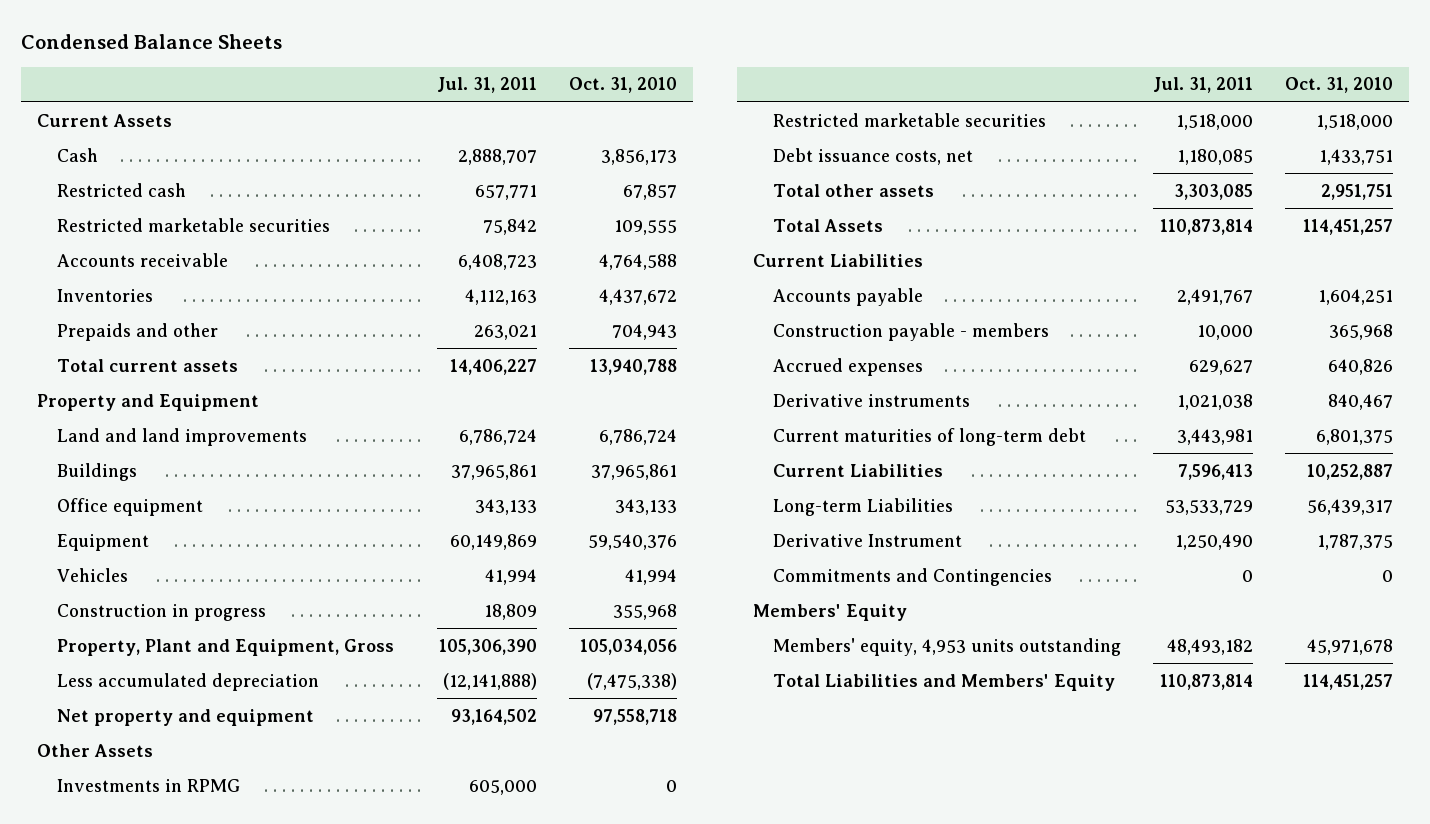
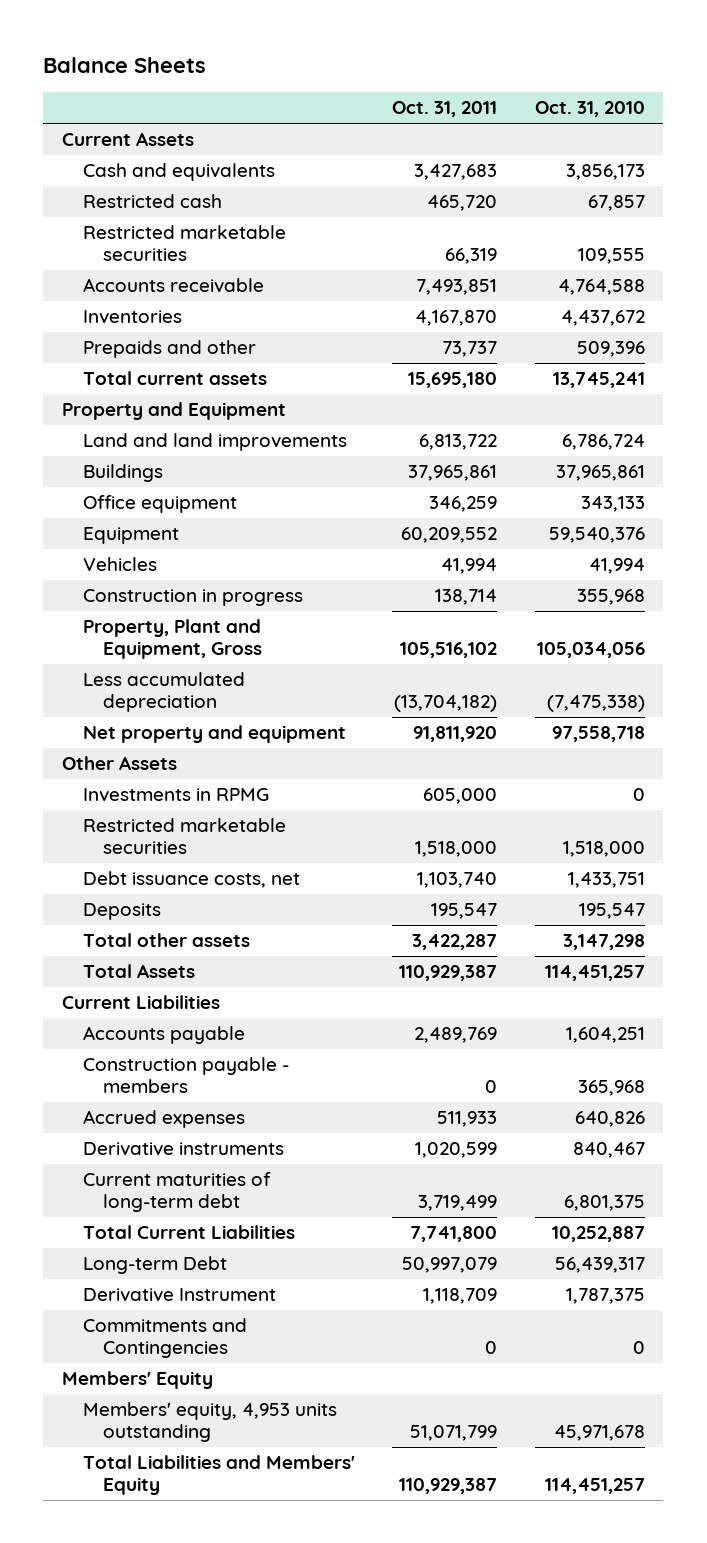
[20,33,282,49] Condensed Balance Sheets -> [43,56,207,73] Balance Sheets
[436,77,537,94] Jul. 31, 2011 -> none
none -> [392,101,498,118] Oct. 31, 2011
[56,147,98,162] Cash -> [82,163,275,182] Cash and equivalents
[611,323,677,340] 704,943 -> [576,341,645,358] 509,396
[589,358,677,375] 13,940,788 -> [552,372,645,389] 13,745,241
none -> [82,903,161,921] Deposits
[1321,183,1394,200] 2,951,751 -> [562,934,645,951] 3,147,298
[773,463,944,477] Current Liabilities -> [82,1225,295,1240] Total Current Liabilities
[773,497,954,516] Long-term Liabilities -> [82,1256,227,1275] Long-term Debt

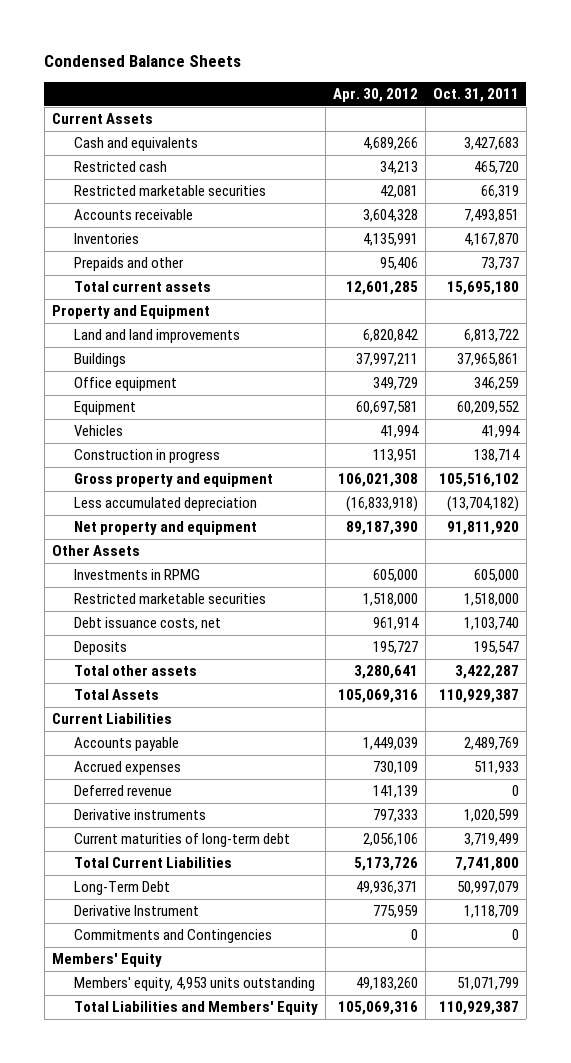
[43,56,207,73] Balance Sheets -> [44,55,242,68] Condensed Balance Sheets
[534,101,645,118] Oct. 31, 2010 -> none
none -> [332,88,418,103] Apr. 30, 2012
[82,619,263,660] Property, Plant and Equipment, Gross -> [73,473,273,488] Gross property and equipment
[82,1057,289,1094] Construction payable - members -> none
none -> [73,785,172,797] Deferred revenue
[82,1256,227,1275] Long-term Debt -> [73,881,170,896] Long-Term Debt

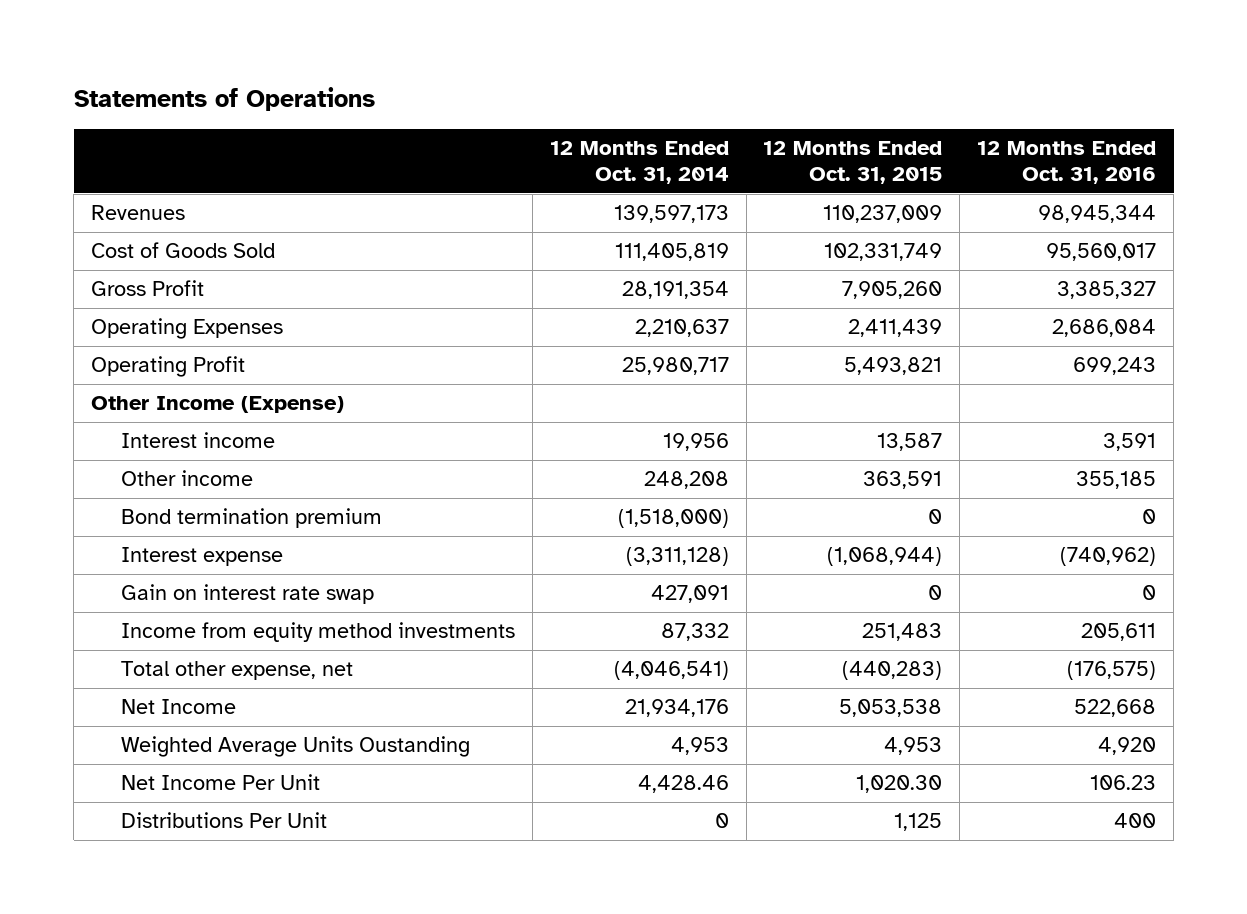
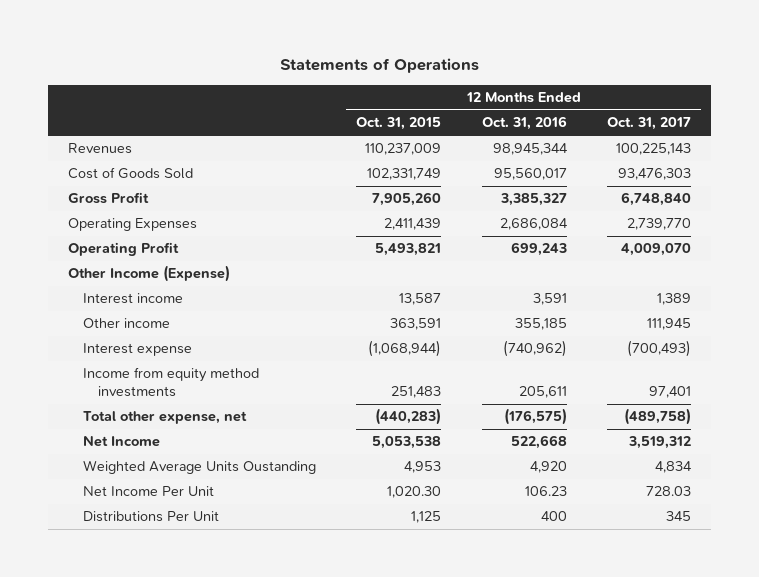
[549,140,729,184] 12 Months Ended Oct. 31, 2014 -> none
none -> [607,117,692,131] Oct. 31, 2017
[121,508,383,529] Bond termination premium -> none
[121,584,375,605] Gain on interest rate swap -> none

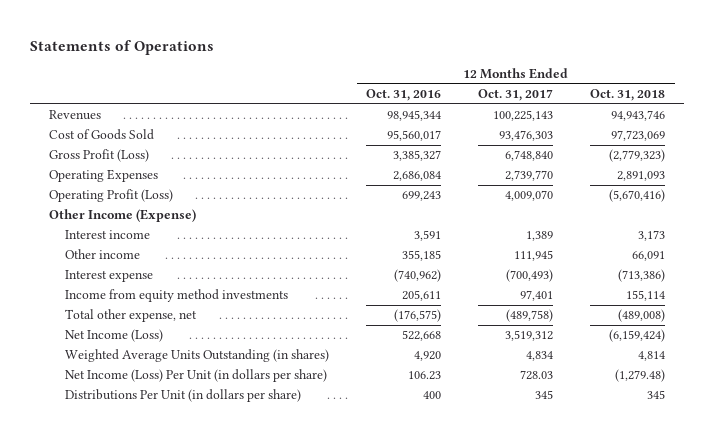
[356,117,442,131] Oct. 31, 2015 -> none
none -> [590,89,666,102] Oct. 31, 2018
[68,192,150,205] Gross Profit -> [48,149,149,163] Gross Profit (Loss)
[68,242,180,257] Operating Profit -> [48,189,173,203] Operating Profit (Loss)
[83,436,161,448] Net Income -> [65,329,164,343] Net Income (Loss)
[83,460,317,475] Weighted Average Units Oustanding -> [65,349,330,363] Weighted Average Units Outstanding (in shares)
[83,486,215,497] Net Income Per Unit -> [65,369,328,383] Net Income (Loss) Per Unit (in dollars per share)
[83,511,220,523] Distributions Per Unit -> [65,389,302,403] Distributions Per Unit (in dollars per share)

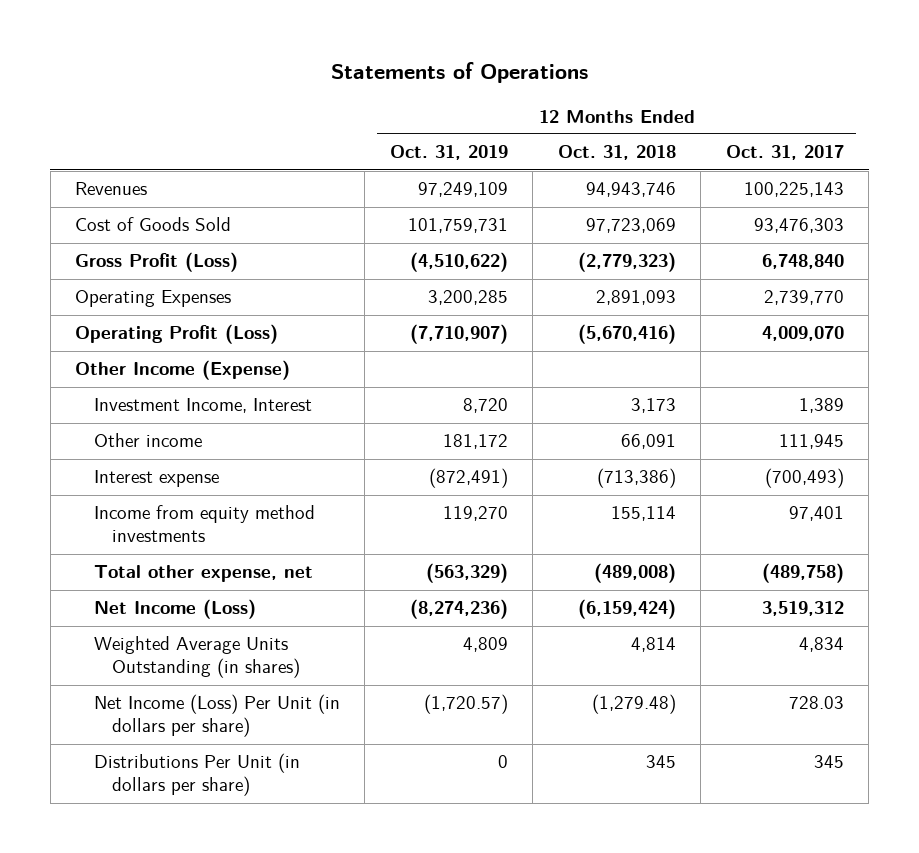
[366,89,442,102] Oct. 31, 2016 -> none
none -> [389,145,508,161] Oct. 31, 2019
[65,230,151,240] Interest income -> [93,398,312,414] Investment Income, Interest

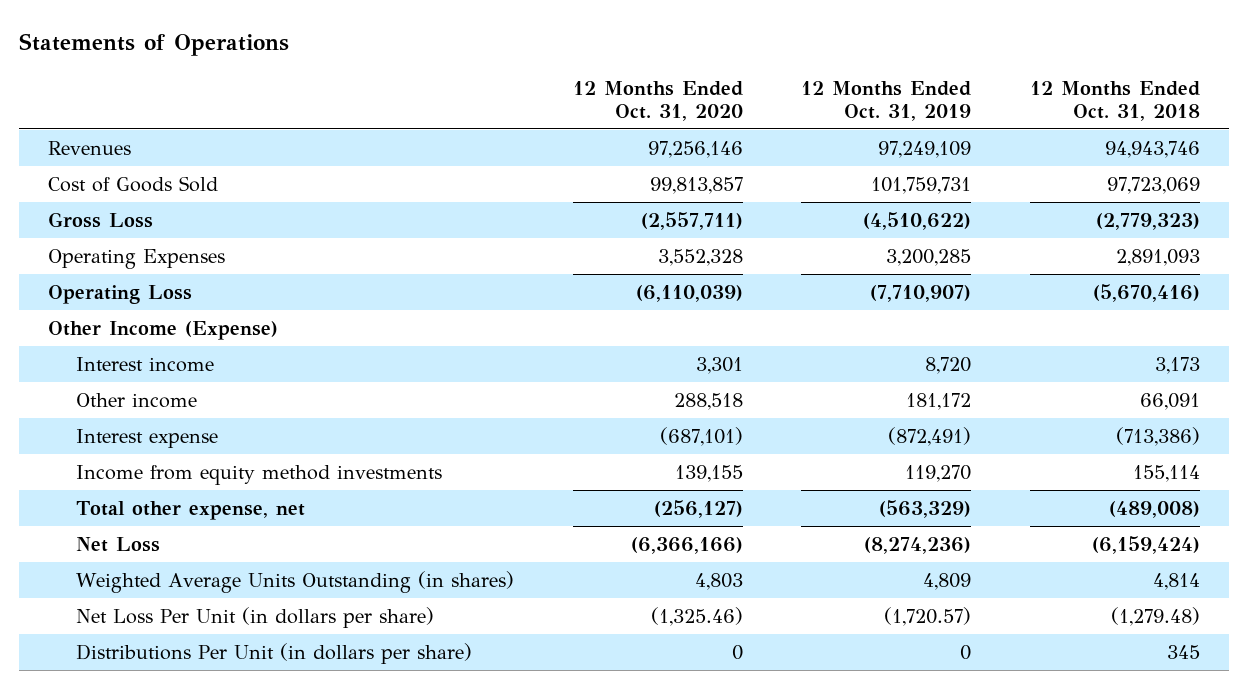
[725,145,844,161] Oct. 31, 2017 -> none
none -> [572,80,743,122] 12 Months Ended Oct. 31, 2020
[75,252,239,273] Gross Profit (Loss) -> [47,211,153,228] Gross Loss
[75,324,279,345] Operating Profit (Loss) -> [47,284,192,304] Operating Loss
[93,398,312,414] Investment Income, Interest -> [76,356,215,372] Interest income
[93,599,256,620] Net Income (Loss) -> [76,536,161,552] Net Loss
[93,694,340,738] Net Income (Loss) Per Unit (in dollars per share) -> [76,606,435,628] Net Loss Per Unit (in dollars per share)

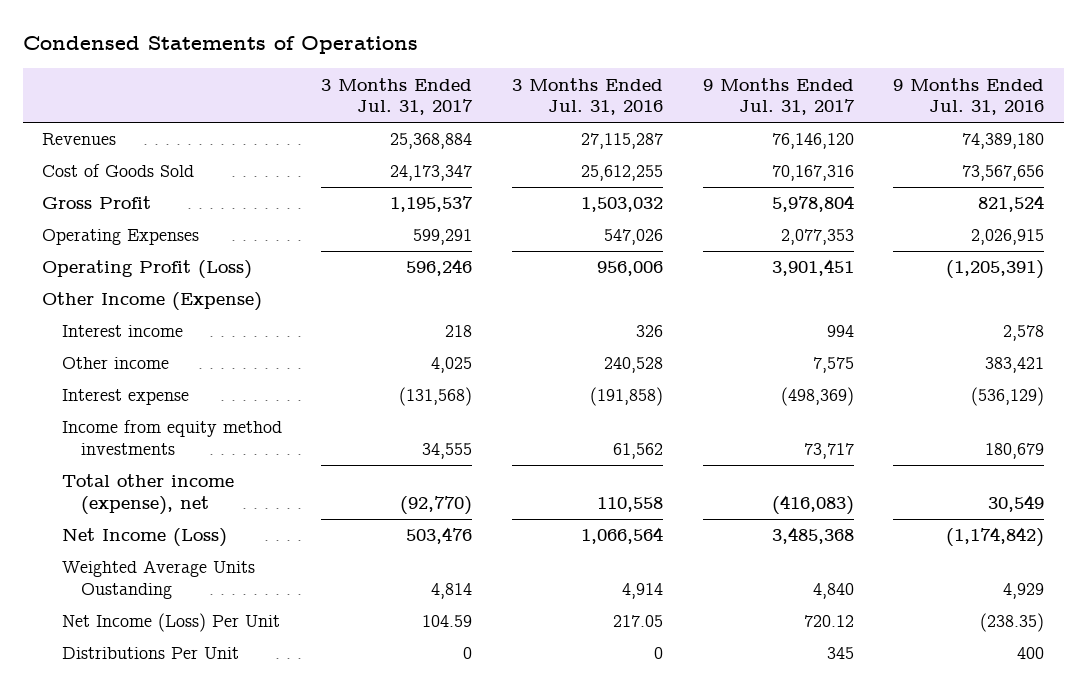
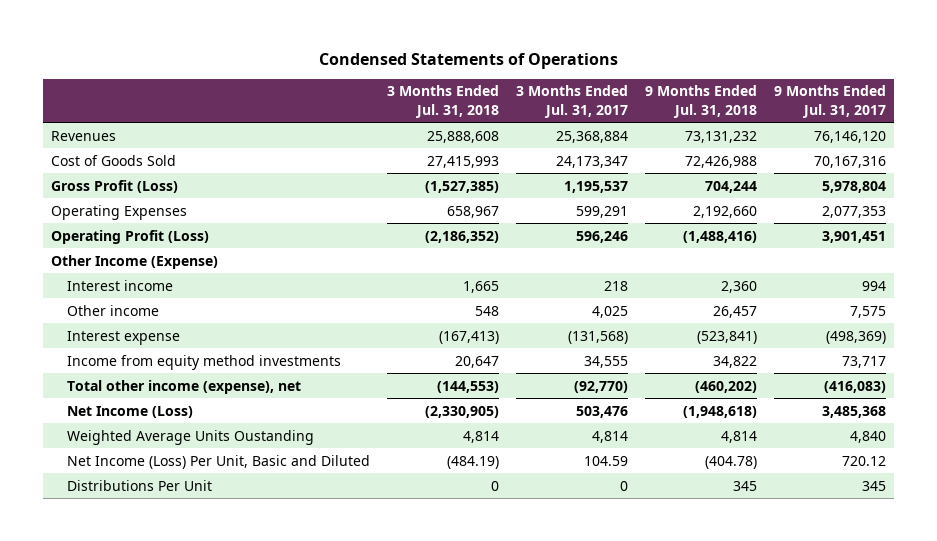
[511,77,663,116] 3 Months Ended Jul. 31, 2016 -> none
[893,77,1045,116] 9 Months Ended Jul. 31, 2016 -> none
none -> [386,85,499,118] 3 Months Ended Jul. 31, 2018
none -> [644,85,757,118] 9 Months Ended Jul. 31, 2018
[42,196,152,210] Gross Profit -> [51,179,179,193] Gross Profit (Loss)
[61,613,280,633] Net Income (Loss) Per Unit -> [66,454,370,469] Net Income (Loss) Per Unit, Basic and Diluted

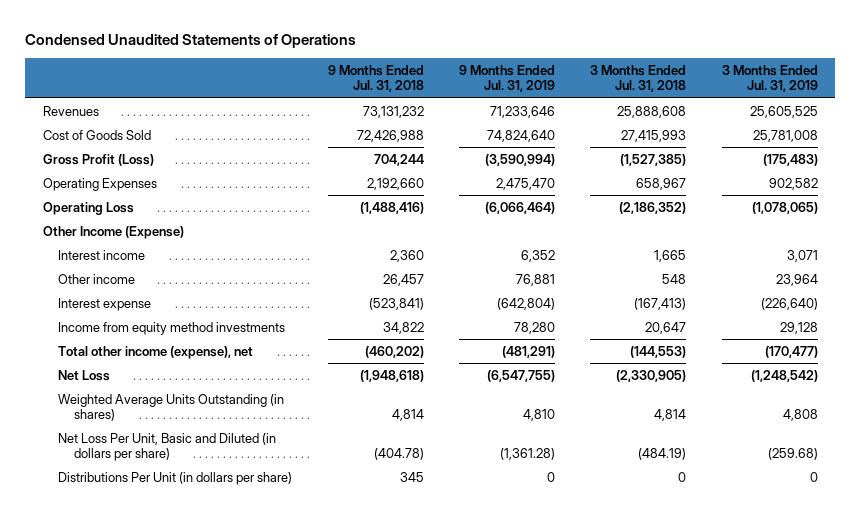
[318,52,618,69] Condensed Statements of Operations -> [25,34,357,49] Condensed Unaudited Statements of Operations
[515,85,628,118] 3 Months Ended Jul. 31, 2017 -> none
[773,85,886,118] 9 Months Ended Jul. 31, 2017 -> none
none -> [459,65,556,93] 9 Months Ended Jul. 31, 2019
none -> [721,65,818,93] 3 Months Ended Jul. 31, 2019
[51,229,210,244] Operating Profit (Loss) -> [43,201,135,215] Operating Loss
[66,405,193,418] Net Income (Loss) -> [58,369,111,381] Net Loss
[66,429,314,445] Weighted Average Units Oustanding -> [58,393,285,422] Weighted Average Units Outstanding (in shares)
[66,454,370,469] Net Income (Loss) Per Unit, Basic and Diluted -> [58,432,277,462] Net Loss Per Unit, Basic and Diluted (in dollars per share)
[66,479,212,491] Distributions Per Unit -> [58,471,293,485] Distributions Per Unit (in dollars per share)

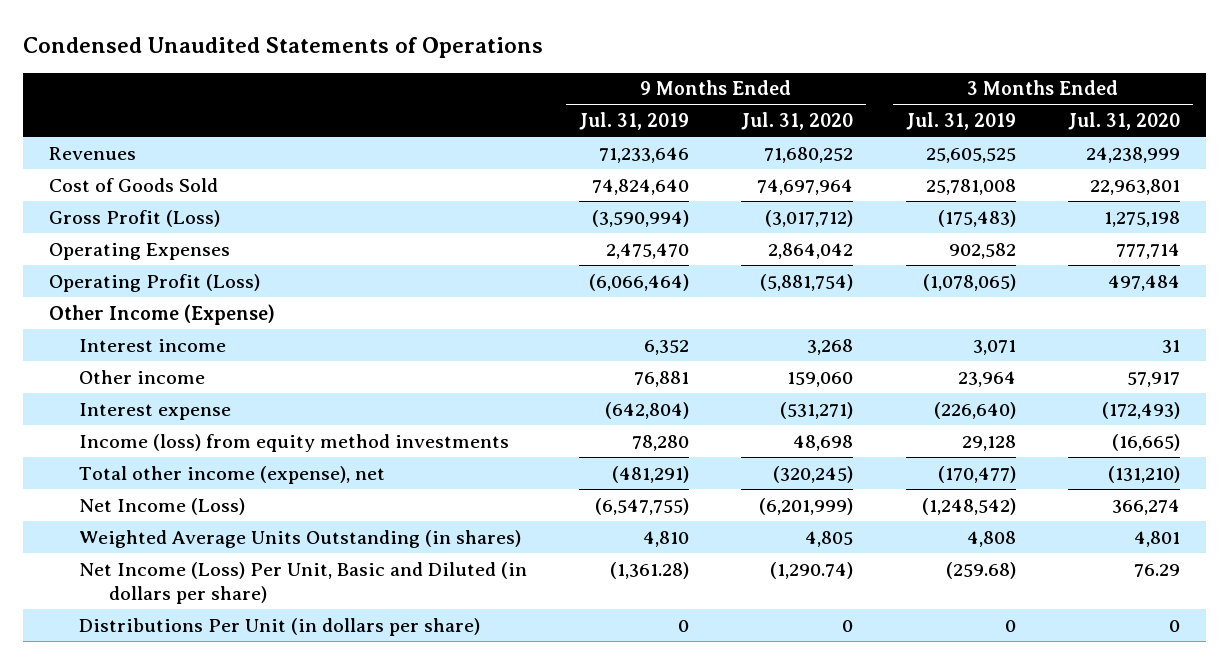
[327,65,424,93] 9 Months Ended Jul. 31, 2018 -> none
[590,65,687,93] 3 Months Ended Jul. 31, 2018 -> none
none -> [741,112,854,131] Jul. 31, 2020
none -> [1067,112,1180,131] Jul. 31, 2020
[43,201,135,215] Operating Loss -> [49,273,261,292] Operating Profit (Loss)
[58,321,286,335] Income from equity method investments -> [79,433,510,452] Income (loss) from equity method investments
[58,369,111,381] Net Loss -> [79,497,246,515] Net Income (Loss)
[58,432,277,462] Net Loss Per Unit, Basic and Diluted (in dollars per share) -> [79,561,528,605] Net Income (Loss) Per Unit, Basic and Diluted (in dollars per share)

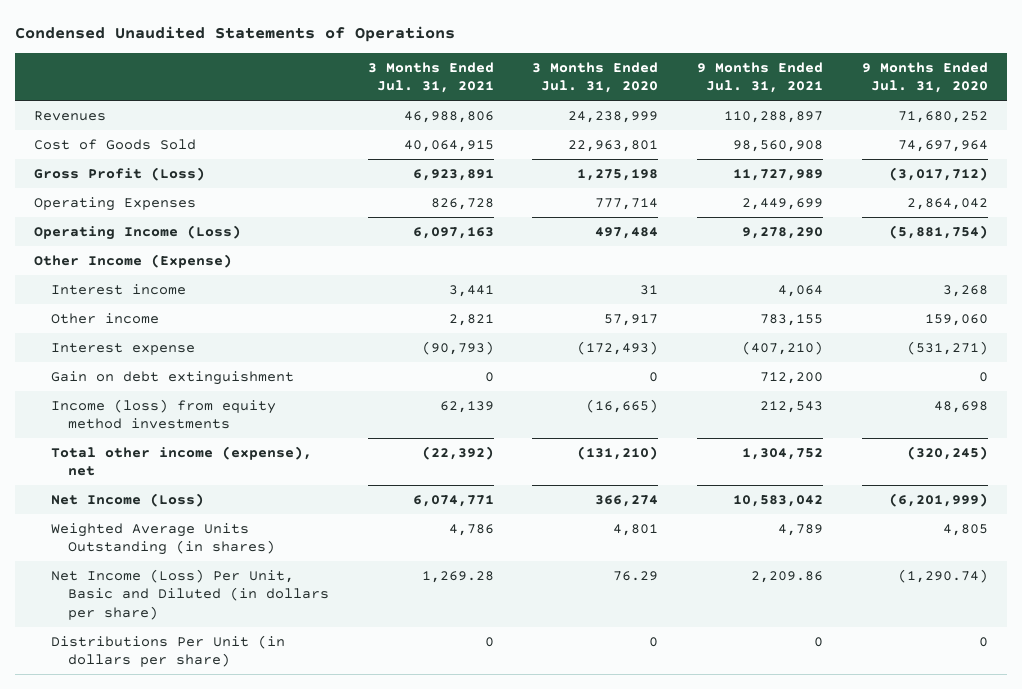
[579,112,690,131] Jul. 31, 2019 -> none
[905,112,1016,131] Jul. 31, 2019 -> none
none -> [367,61,494,94] 3 Months Ended Jul. 31, 2021
none -> [697,61,824,94] 9 Months Ended Jul. 31, 2021
[49,273,261,292] Operating Profit (Loss) -> [34,224,242,240] Operating Income (Loss)
none -> [51,370,295,385] Gain on debt extinguishment

